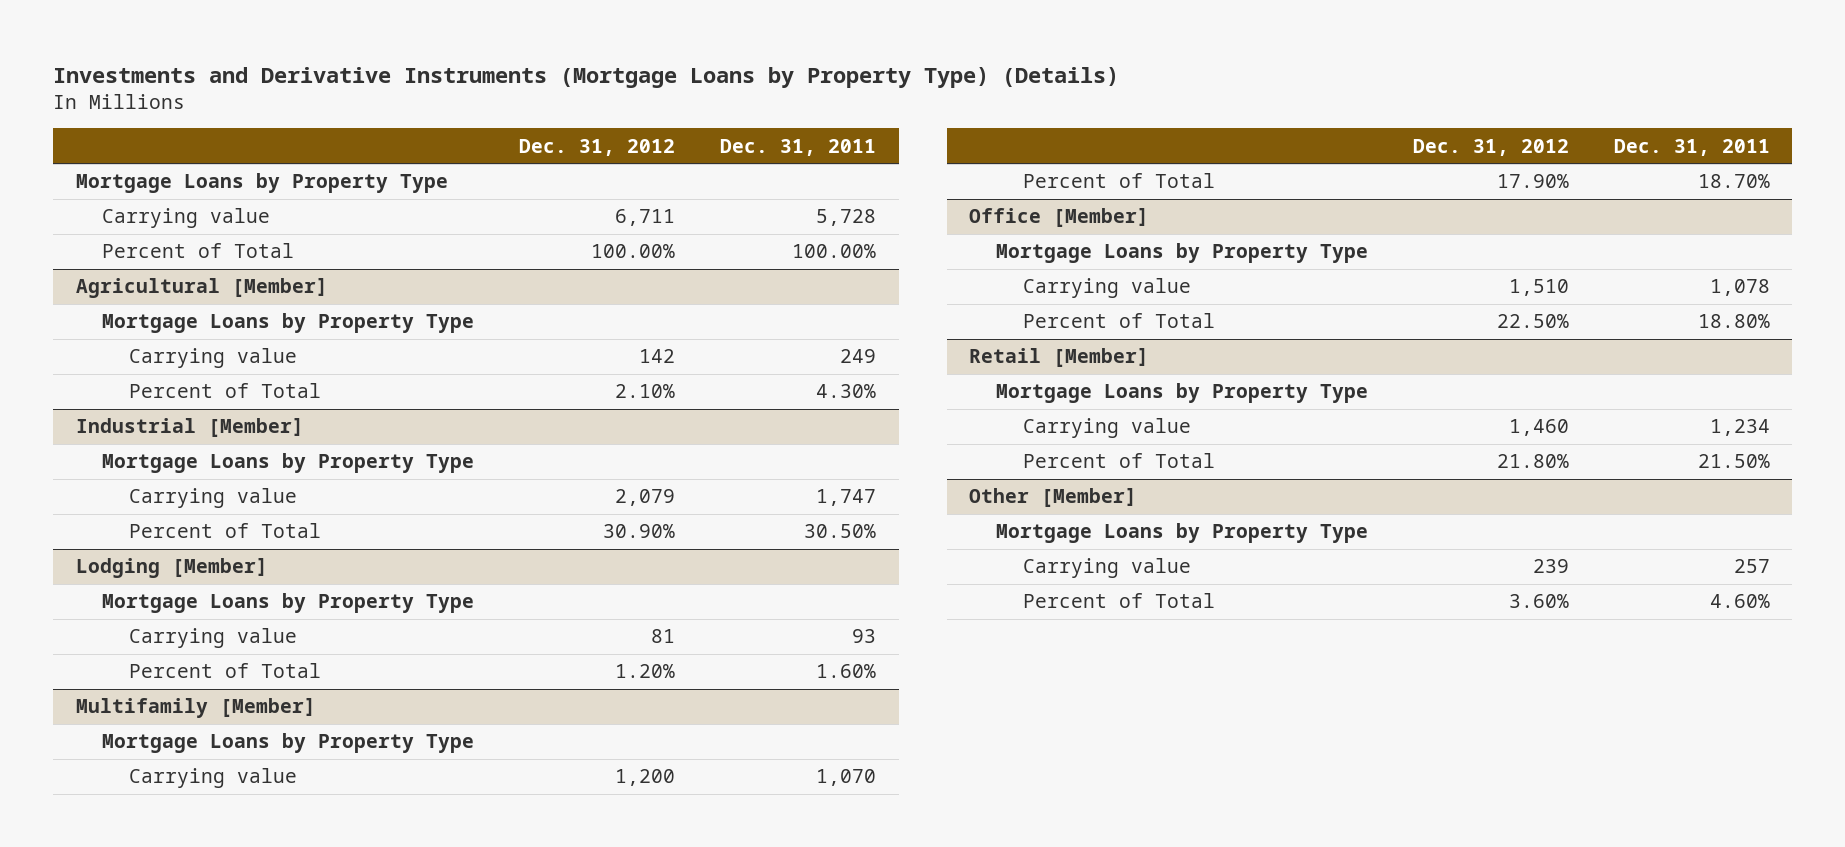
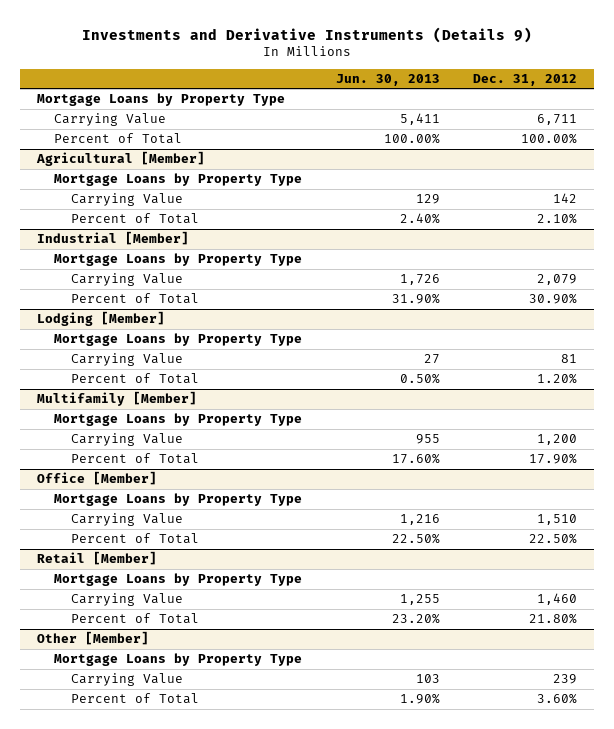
[53,67,1120,89] Investments and Derivative Instruments (Mortgage Loans by Property Type) (Details) -> [82,26,533,43] Investments and Derivative Instruments (Details 9)
[720,138,877,156] Dec. 31, 2011 -> none
none -> [335,73,440,86] Jun. 30, 2013
[102,208,271,229] Carrying value -> [54,113,167,127] Carrying Value
[129,348,298,369] Carrying value -> [71,193,184,207] Carrying Value
[129,488,298,509] Carrying value -> [71,273,184,287] Carrying Value
[129,628,298,649] Carrying value -> [71,353,184,367] Carrying Value
[129,768,298,789] Carrying value -> [71,433,184,447] Carrying Value
[1022,278,1191,299] Carrying value -> [71,513,184,527] Carrying Value
[1022,418,1191,439] Carrying value -> [71,593,184,607] Carrying Value
[1022,558,1191,579] Carrying value -> [71,673,184,687] Carrying Value

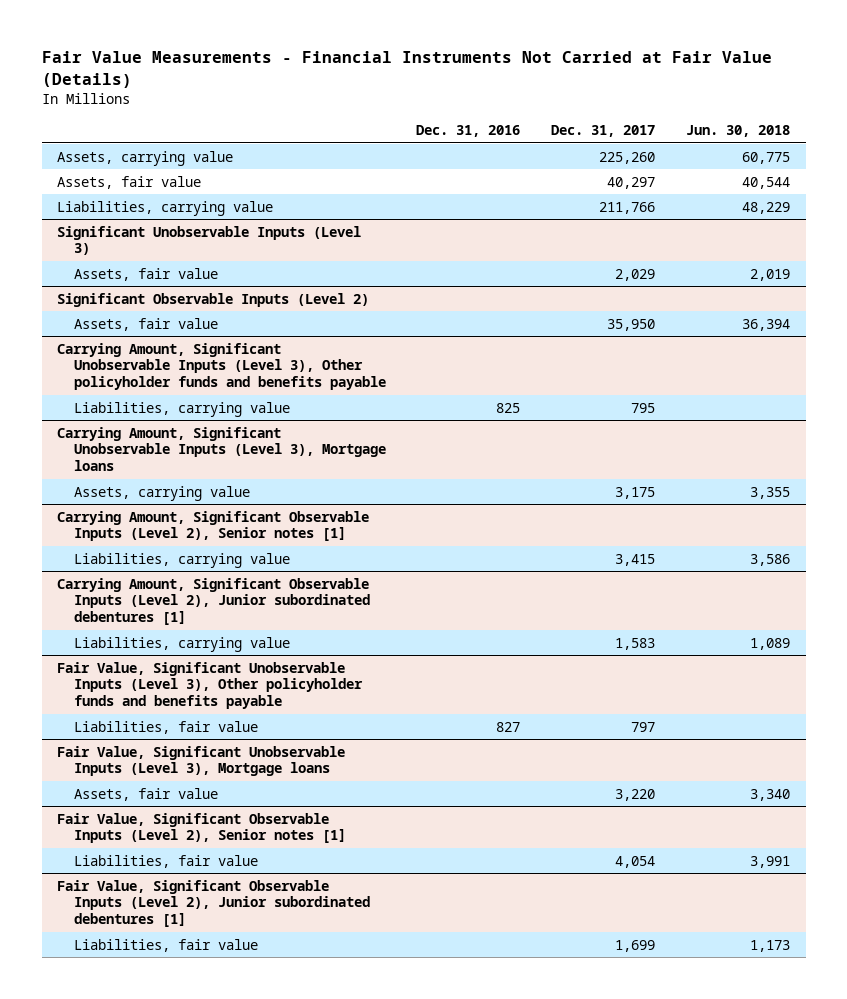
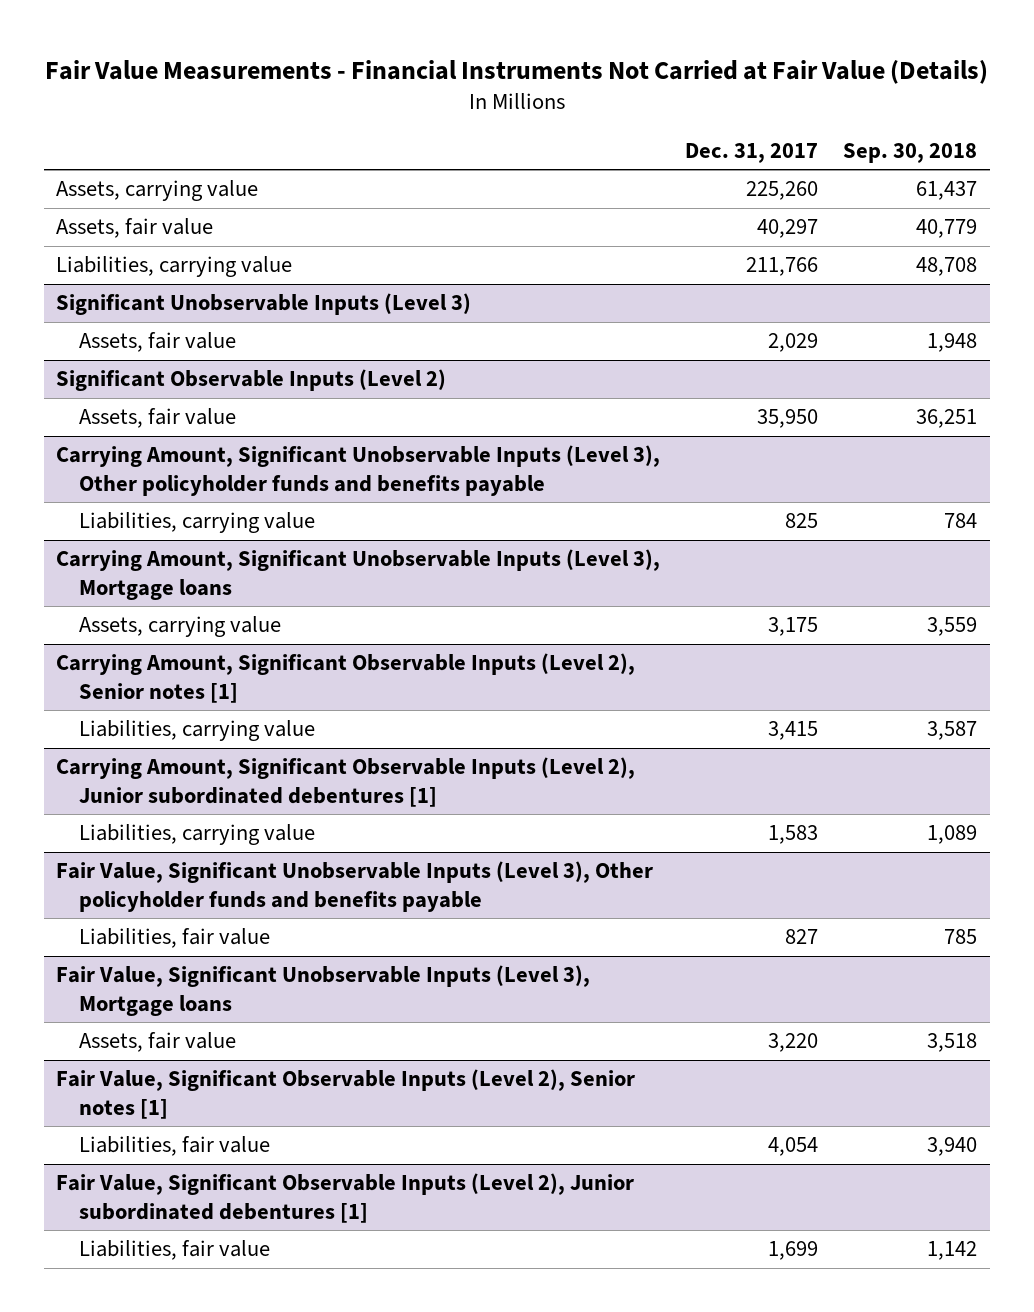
[416,125,521,138] Dec. 31, 2016 -> none
[686,125,791,138] Jun. 30, 2018 -> none
none -> [843,142,978,163] Sep. 30, 2018
[631,402,656,413] 795 -> [785,513,819,529] 825
[631,721,656,732] 797 -> [785,929,819,945] 827

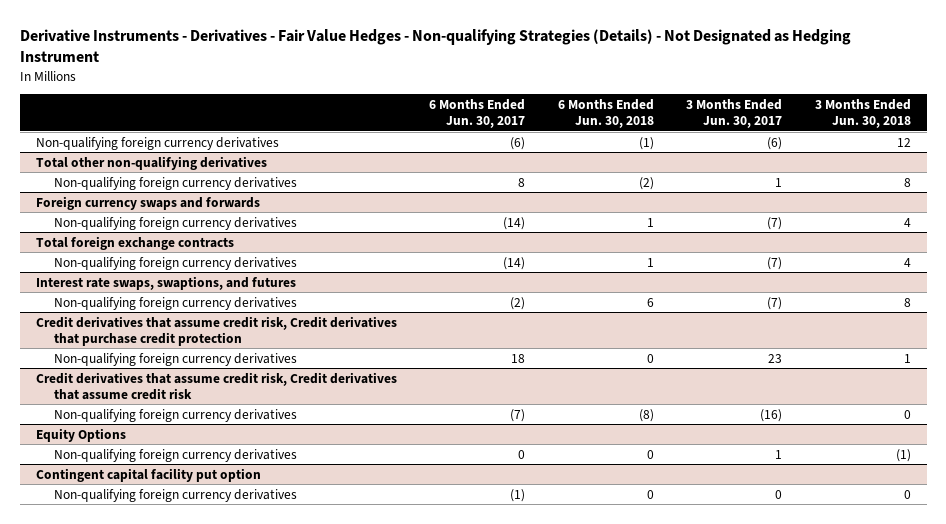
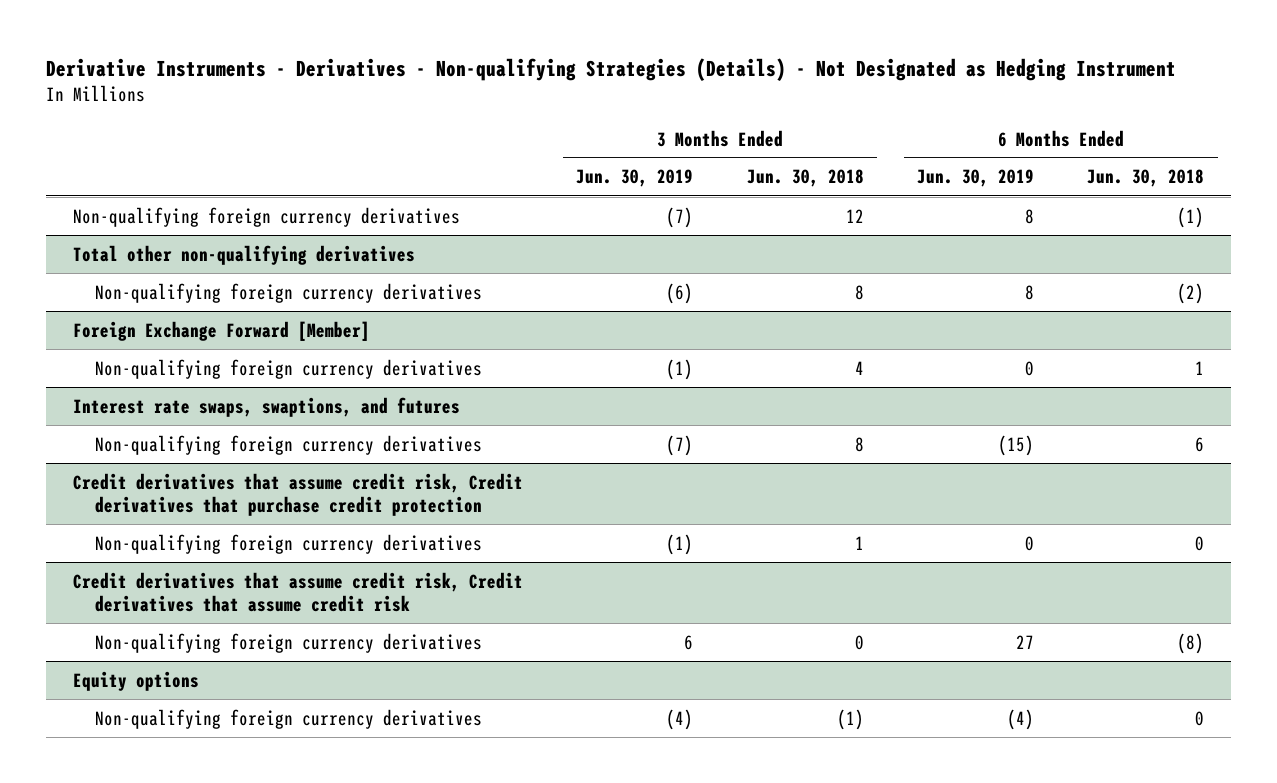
[19,28,851,63] Derivative Instruments - Derivatives - Fair Value Hedges - Non-qualifying Strategies (Details) - Not Designated as Hedging Instrument -> [46,57,1177,81] Derivative Instruments - Derivatives - Non-qualifying Strategies (Details) - Not Designated as Hedging Instrument
[429,98,526,129] 6 Months Ended Jun. 30, 2017 -> none
[686,98,783,129] 3 Months Ended Jun. 30, 2017 -> none
none -> [576,169,694,188] Jun. 30, 2019
none -> [916,169,1034,188] Jun. 30, 2019
[53,216,297,230] Non-qualifying foreign currency derivatives -> none
[35,235,234,250] Total foreign exchange contracts -> none
[35,195,260,210] Foreign currency swaps and forwards -> [72,320,370,341] Foreign Exchange Forward [Member]
[35,427,126,442] Equity Options -> [72,670,199,691] Equity options
[35,467,261,482] Contingent capital facility put option -> none
[53,488,297,502] Non-qualifying foreign currency derivatives -> none

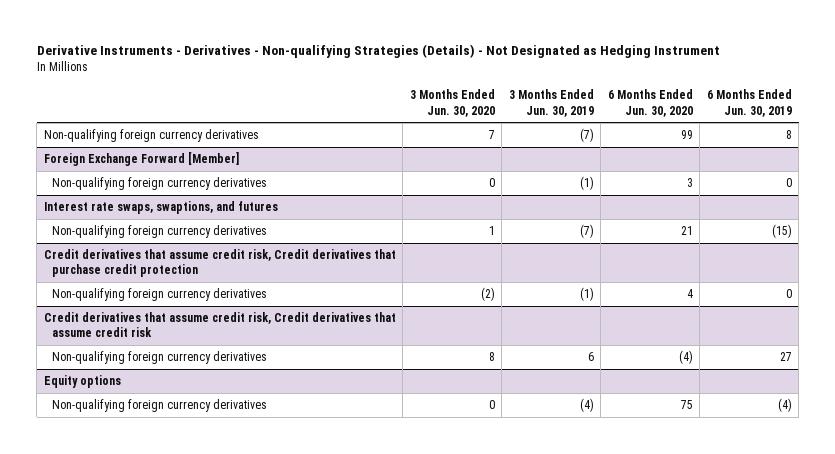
[746,169,864,188] Jun. 30, 2018 -> none
[1087,169,1205,188] Jun. 30, 2018 -> none
none -> [409,89,495,117] 3 Months Ended Jun. 30, 2020
none -> [607,89,693,117] 6 Months Ended Jun. 30, 2020
[72,244,415,265] Total other non-qualifying derivatives -> none
[95,282,483,303] Non-qualifying foreign currency derivatives -> none

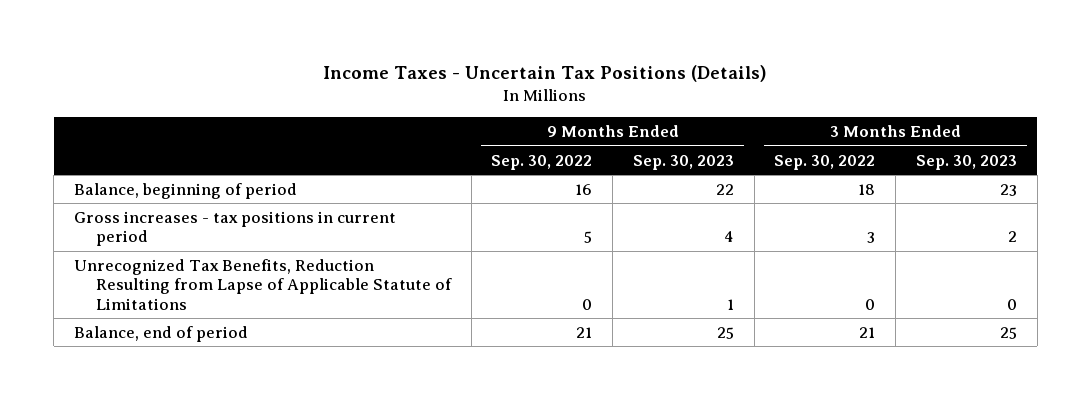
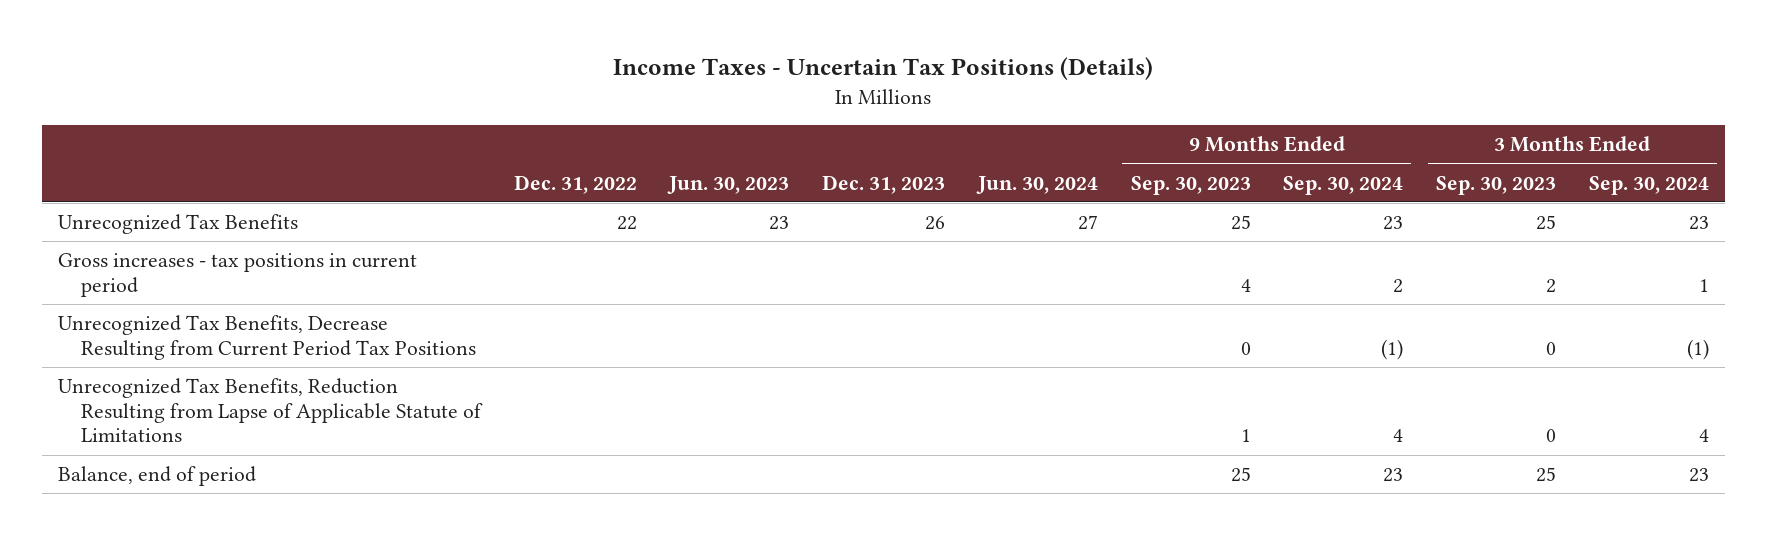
[491,154,593,170] Sep. 30, 2022 -> none
[774,154,876,170] Sep. 30, 2022 -> none
none -> [513,174,637,194] Dec. 31, 2022
none -> [667,175,790,194] Jun. 30, 2023
none -> [822,174,946,194] Dec. 31, 2023
none -> [975,175,1098,194] Jun. 30, 2024
none -> [1283,175,1404,195] Sep. 30, 2024
none -> [1588,175,1709,195] Sep. 30, 2024
[73,182,297,199] Balance, beginning of period -> none
none -> [58,214,299,235] Unrecognized Tax Benefits
none -> [58,315,477,360] Unrecognized Tax Benefits, Decrease Resulting from Current Period Tax Positions

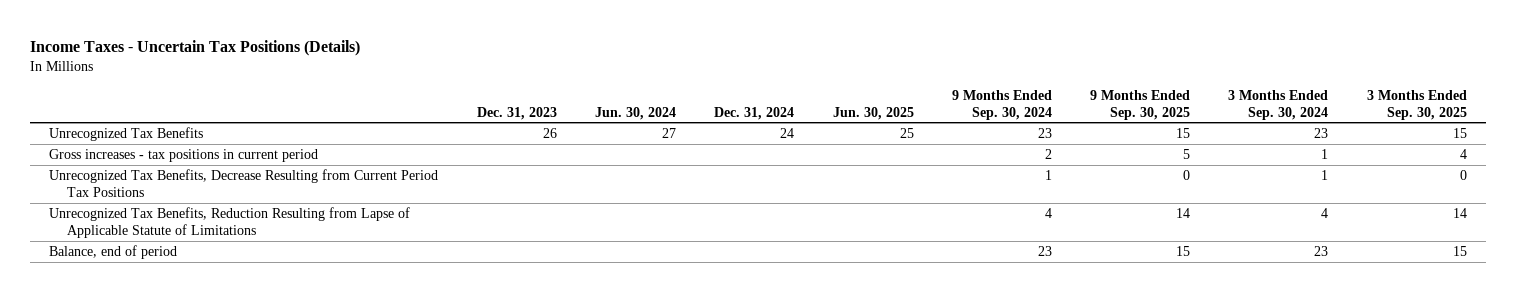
[513,174,637,194] Dec. 31, 2022 -> none
[667,175,790,194] Jun. 30, 2023 -> none
[1130,175,1251,195] Sep. 30, 2023 -> none
[1435,175,1556,195] Sep. 30, 2023 -> none
none -> [714,106,795,120] Dec. 31, 2024
none -> [832,106,914,120] Jun. 30, 2025
none -> [1090,89,1191,120] 9 Months Ended Sep. 30, 2025
none -> [1366,89,1467,120] 3 Months Ended Sep. 30, 2025
[1381,338,1404,360] (1) -> [1044,169,1052,180] 1
[1686,338,1709,360] (1) -> [1321,169,1329,180] 1

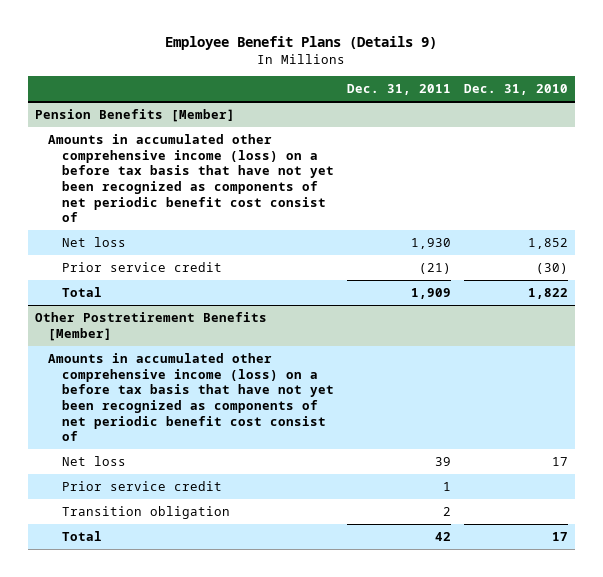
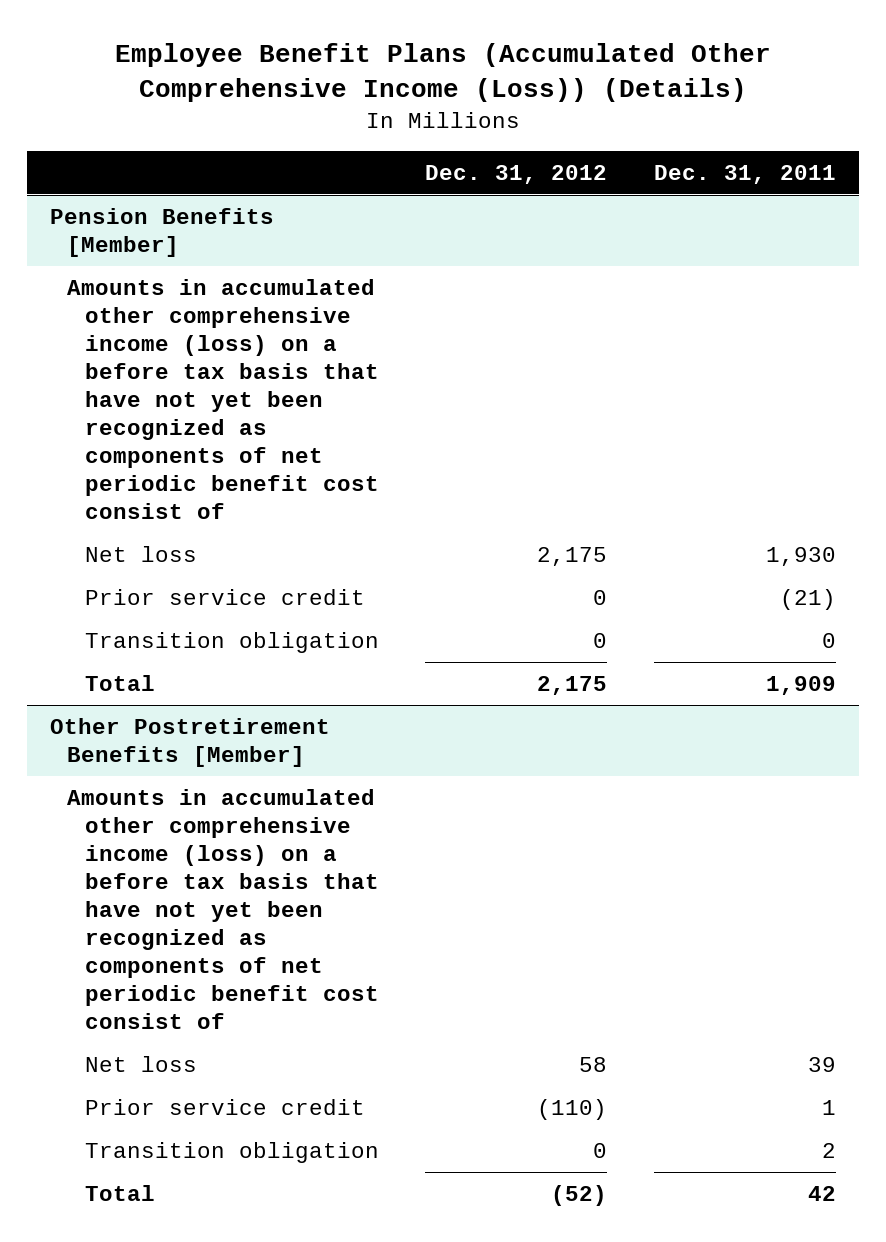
[165,36,438,51] Employee Benefit Plans (Details 9) -> [114,42,771,103] Employee Benefit Plans (Accumulated Other Comprehensive Income (Loss)) (Details)
[464,84,569,96] Dec. 31, 2010 -> none
none -> [425,164,608,184] Dec. 31, 2012
none -> [84,632,379,654] Transition obligation

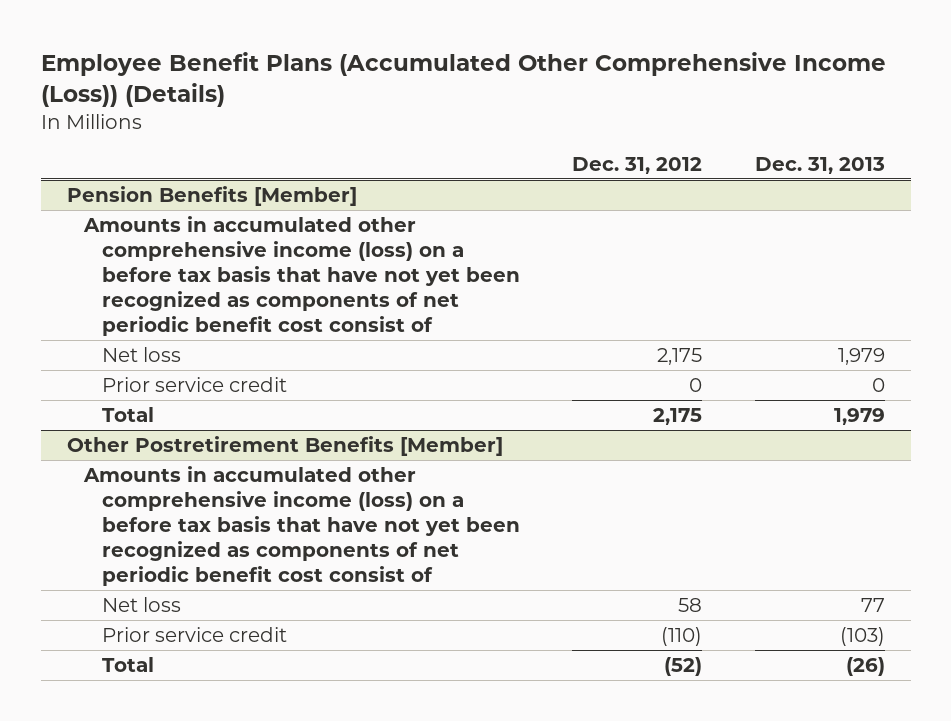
[653,164,836,184] Dec. 31, 2011 -> none
none -> [754,156,885,174] Dec. 31, 2013
[84,632,379,654] Transition obligation -> none
[84,1142,379,1164] Transition obligation -> none

